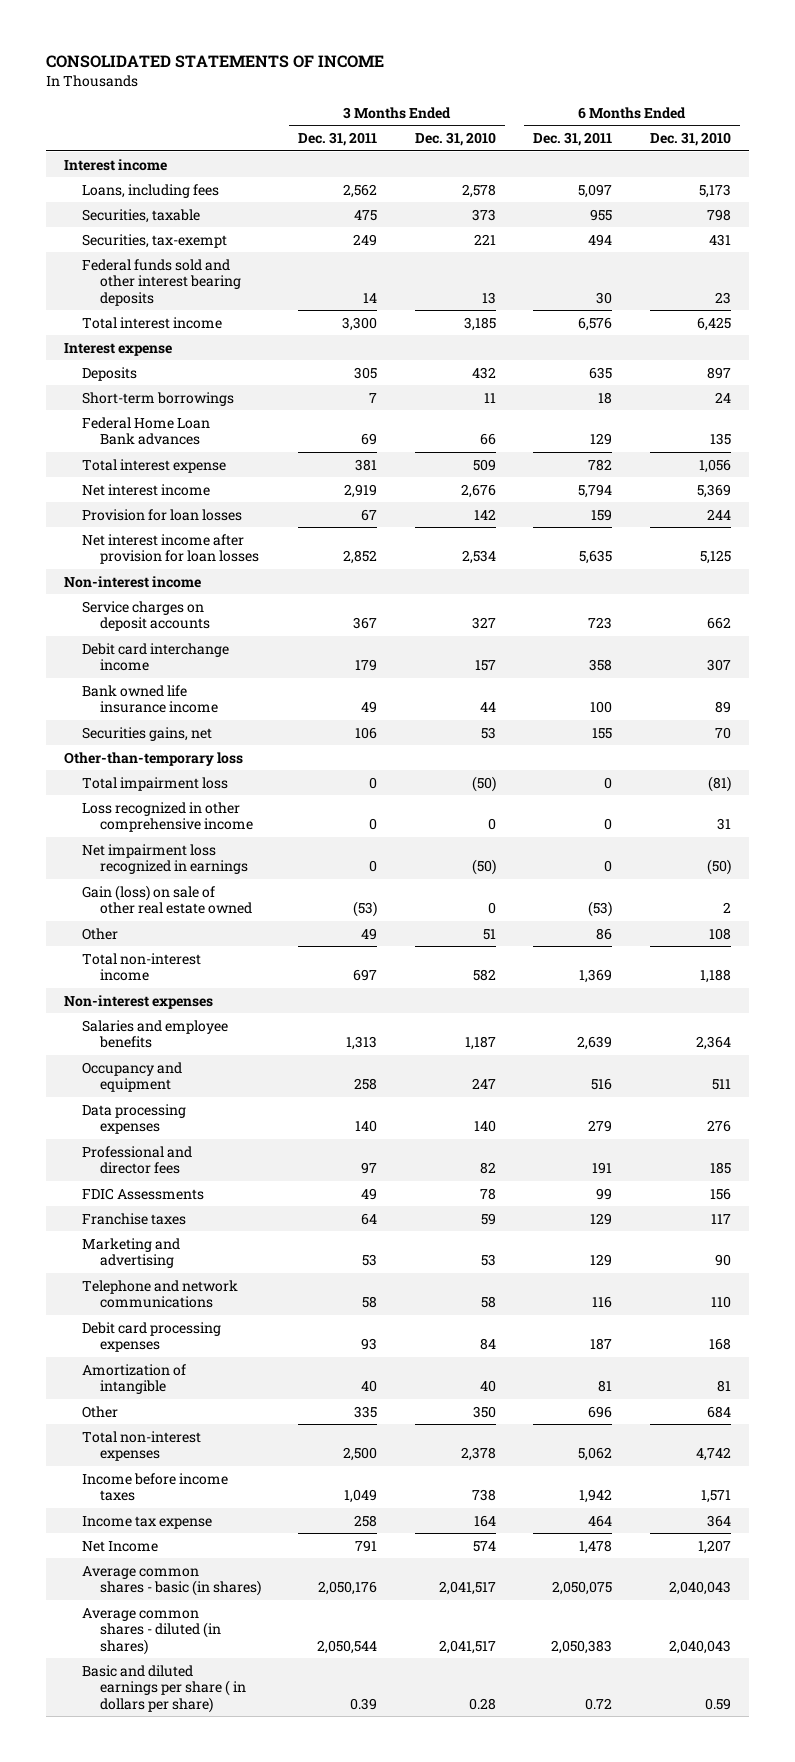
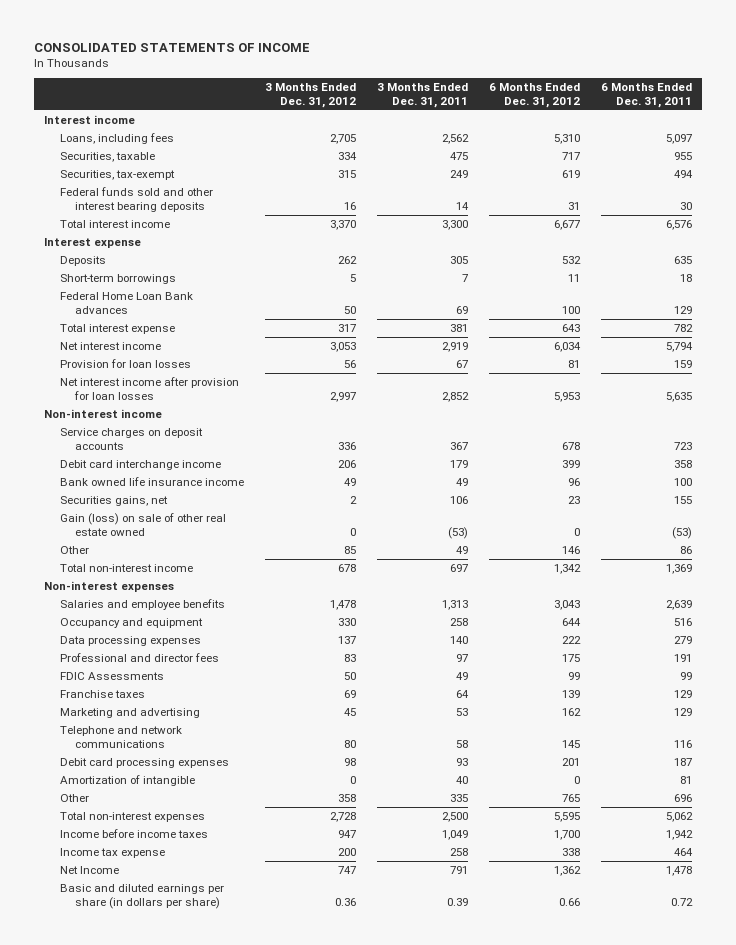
[414,132,496,147] Dec. 31, 2010 -> none
[649,132,731,147] Dec. 31, 2010 -> none
none -> [264,83,356,109] 3 Months Ended Dec. 31, 2012
none -> [488,83,580,109] 6 Months Ended Dec. 31, 2012
[64,751,244,766] Other-than-temporary loss -> none
[81,776,228,791] Total impairment loss -> none
[81,801,253,833] Loss recognized in other comprehensive income -> none
[81,843,248,875] Net impairment loss recognized in earnings -> none
[81,1565,261,1597] Average common shares - basic (in shares) -> none
[81,1607,221,1655] Average common shares - diluted (in shares) -> none
[81,1664,246,1713] Basic and diluted earnings per share ( in dollars per share) -> [59,883,224,909] Basic and diluted earnings per share (in dollars per share)

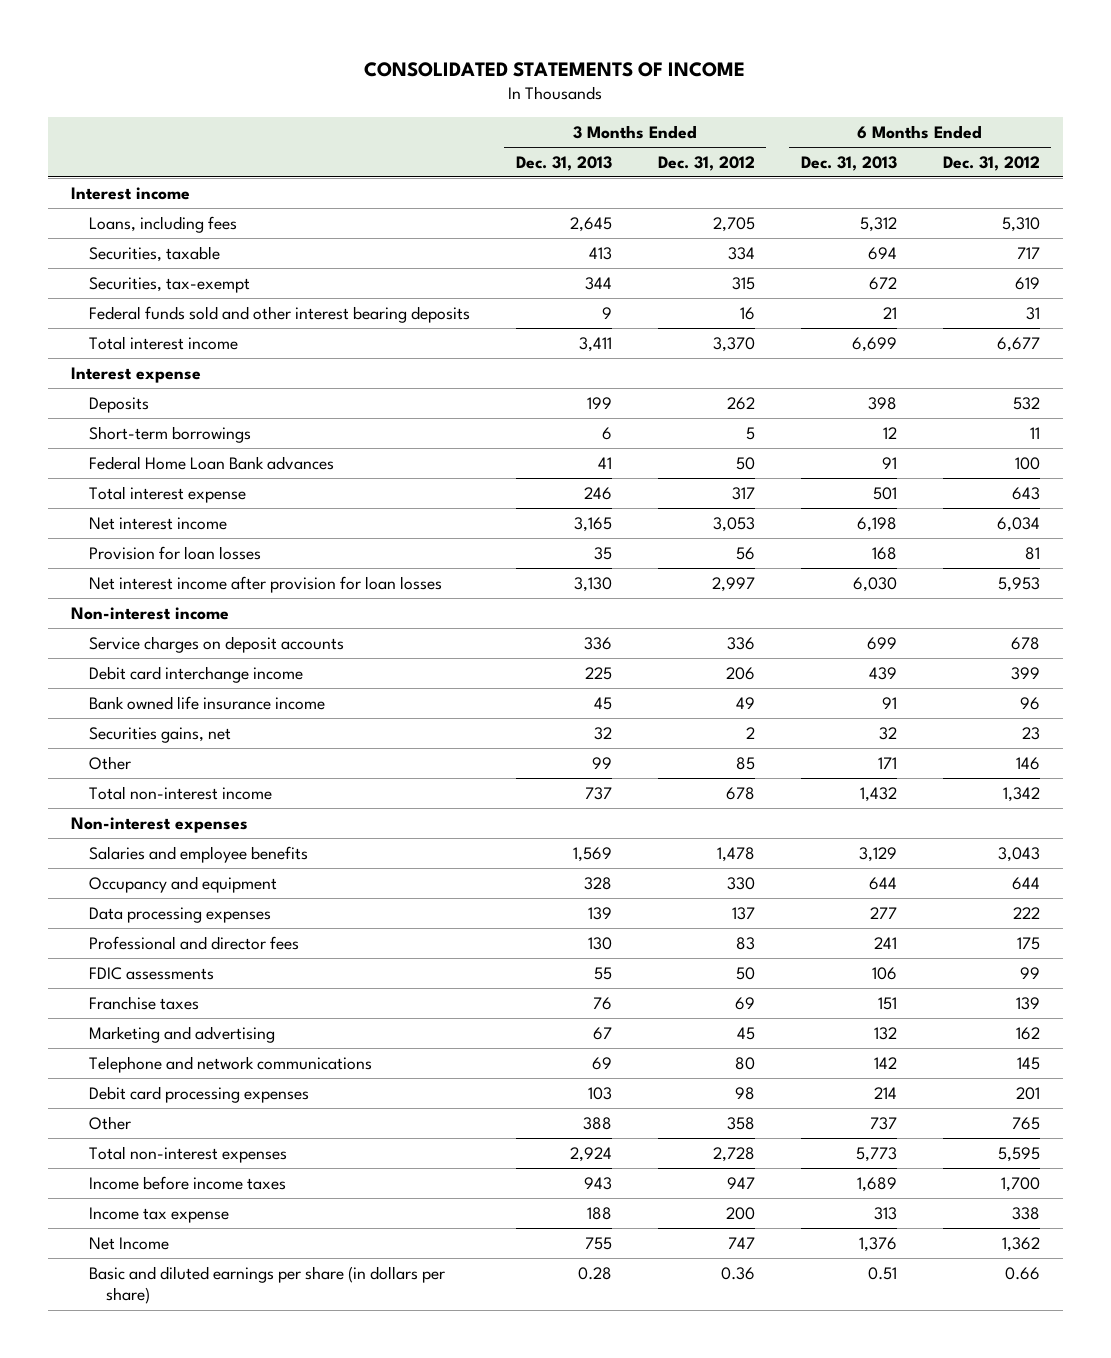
[376,83,468,109] 3 Months Ended Dec. 31, 2011 -> none
[600,83,692,109] 6 Months Ended Dec. 31, 2011 -> none
none -> [515,155,612,171] Dec. 31, 2013
none -> [800,155,897,171] Dec. 31, 2013
[59,512,226,536] Gain (loss) on sale of other real estate owned -> none
[59,671,164,680] FDIC Assessments -> [88,966,214,980] FDIC assessments
[59,774,195,786] Amortization of intangible -> none

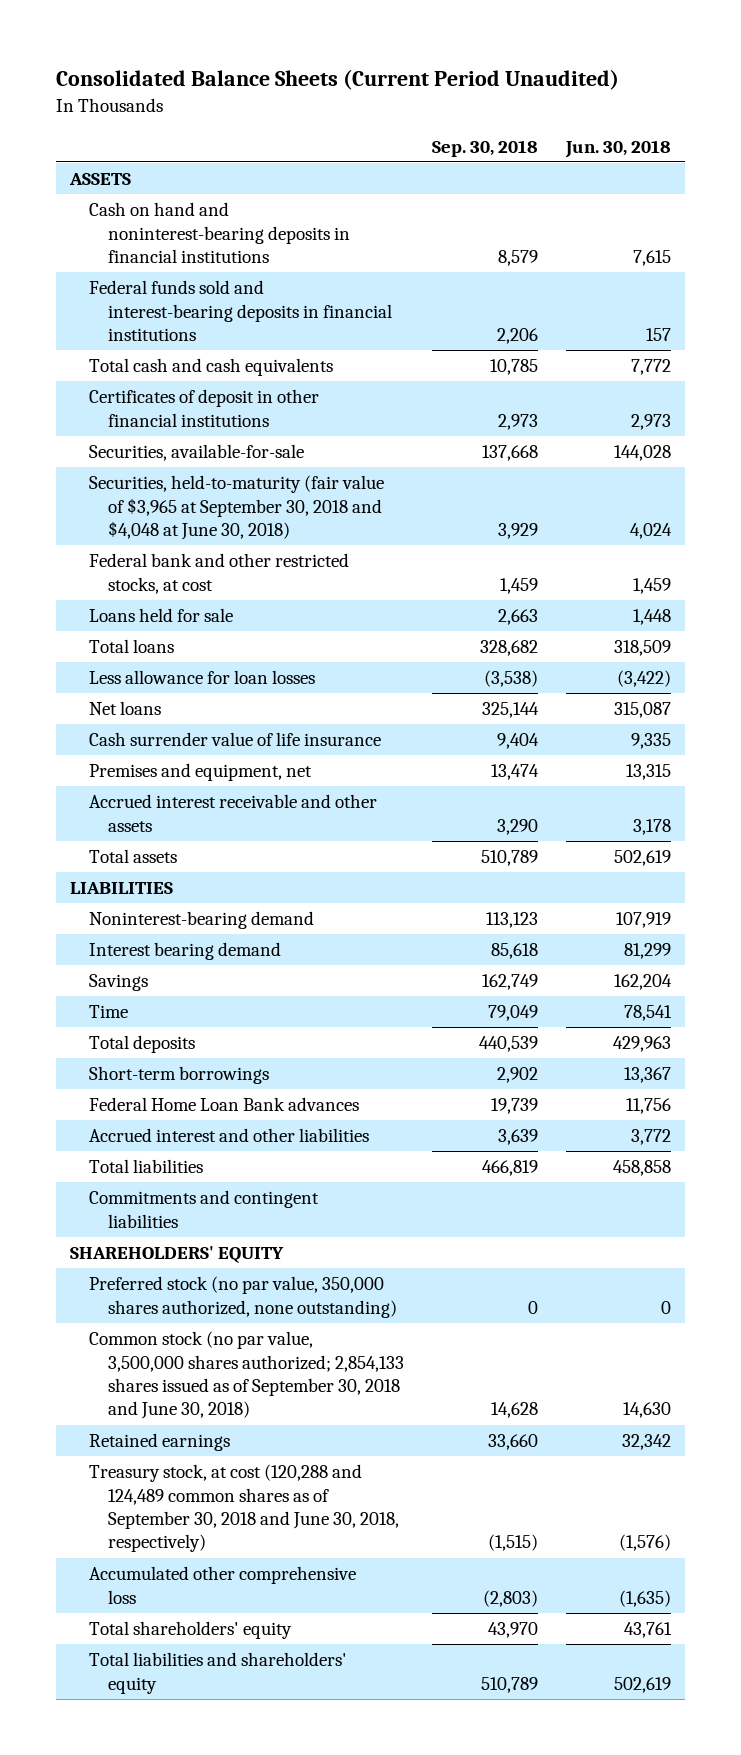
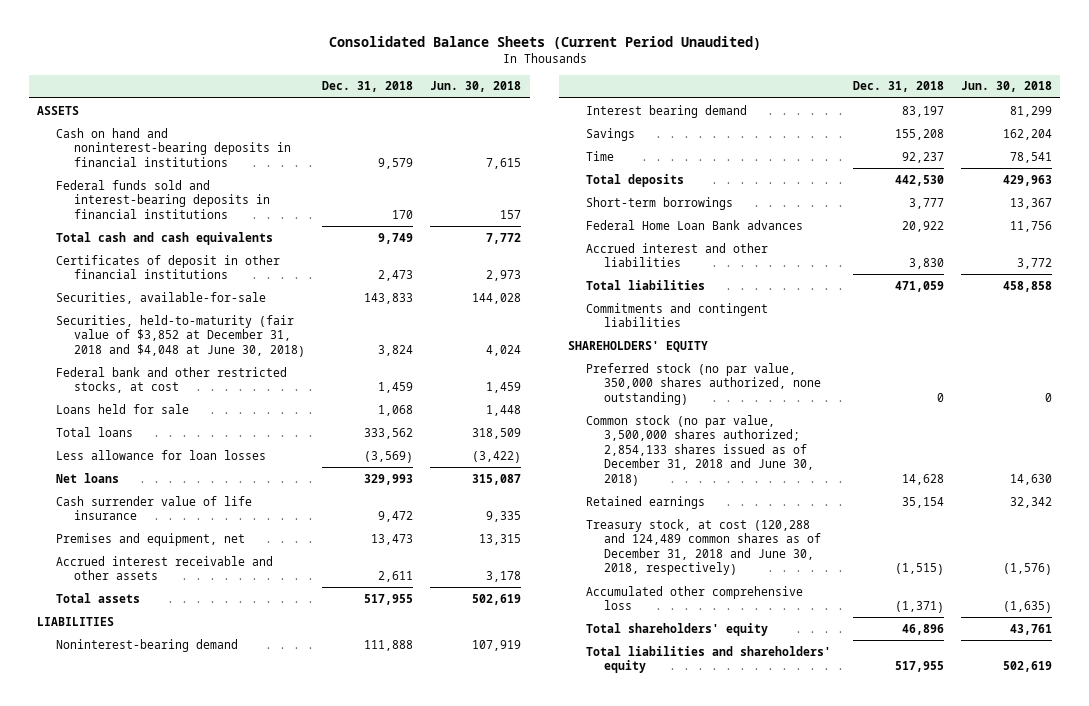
[432,139,539,157] Sep. 30, 2018 -> none
none -> [322,81,414,93] Dec. 31, 2018
[89,475,385,540] Securities, held-to-maturity (fair value of $3,965 at September 30, 2018 and $4,048 at June 30, 2018) -> [55,314,305,357] Securities, held-to-maturity (fair value of $3,852 at December 31, 2018 and $4,048 at June 30, 2018)
[89,1331,405,1420] Common stock (no par value, 3,500,000 shares authorized; 2,854,133 shares issued as of September 30, 2018 and June 30, 2018) -> [586,414,815,487] Common stock (no par value, 3,500,000 shares authorized; 2,854,133 shares issued as of December 31, 2018 and June 30, 2018)
[89,1464,400,1553] Treasury stock, at cost (120,288 and 124,489 common shares as of September 30, 2018 and June 30, 2018, respectively) -> [586,518,822,576] Treasury stock, at cost (120,288 and 124,489 common shares as of December 31, 2018 and June 30, 2018, respectively)

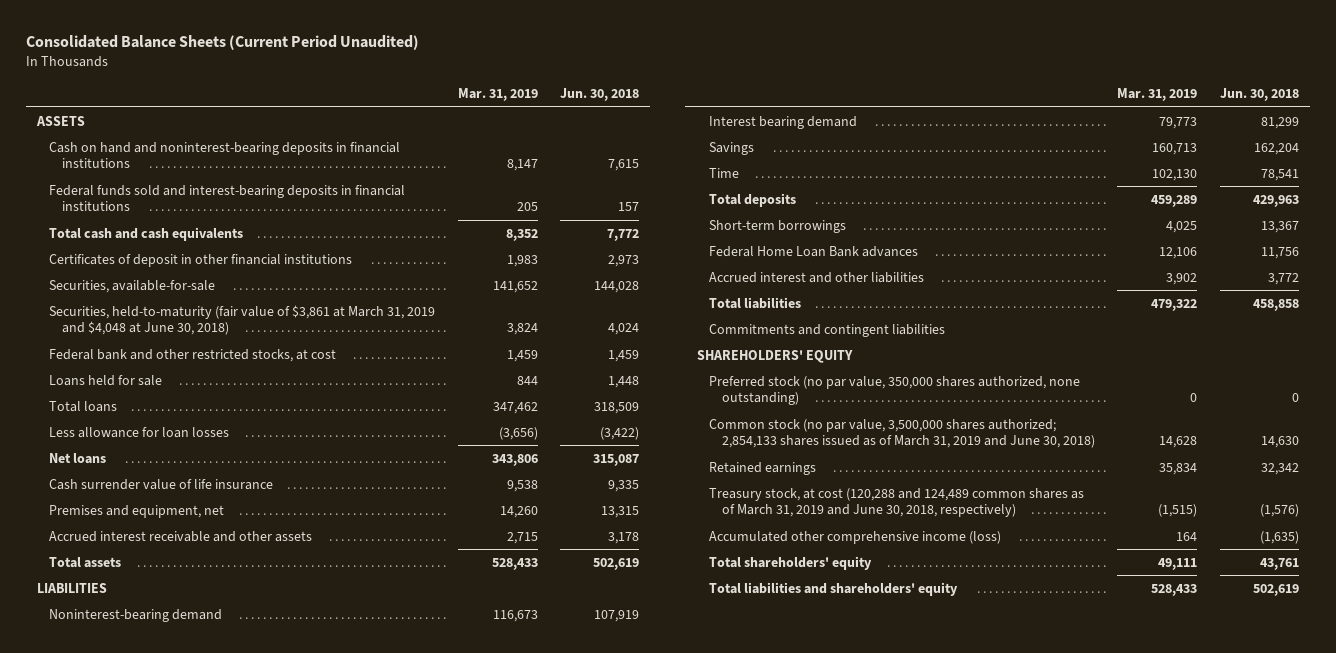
[322,81,414,93] Dec. 31, 2018 -> none
none -> [457,88,538,102] Mar. 31, 2019
[55,314,305,357] Securities, held-to-maturity (fair value of $3,852 at December 31, 2018 and $4,048 at June 30, 2018) -> [49,304,436,336] Securities, held-to-maturity (fair value of $3,861 at March 31, 2019 and $4,048 at June 30, 2018)
[586,414,815,487] Common stock (no par value, 3,500,000 shares authorized; 2,854,133 shares issued as of December 31, 2018 and June 30, 2018) -> [709,418,1095,449] Common stock (no par value, 3,500,000 shares authorized; 2,854,133 shares issued as of March 31, 2019 and June 30, 2018)
[586,518,822,576] Treasury stock, at cost (120,288 and 124,489 common shares as of December 31, 2018 and June 30, 2018, respectively) -> [709,487,1085,518] Treasury stock, at cost (120,288 and 124,489 common shares as of March 31, 2019 and June 30, 2018, respectively)
[586,585,804,611] Accumulated other comprehensive loss -> [709,530,1002,544] Accumulated other comprehensive income (loss)

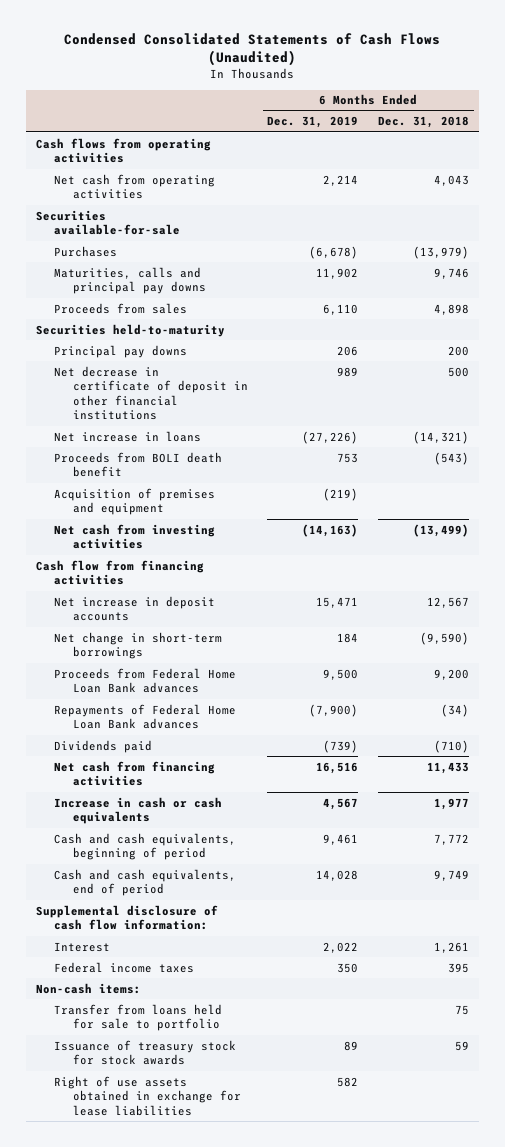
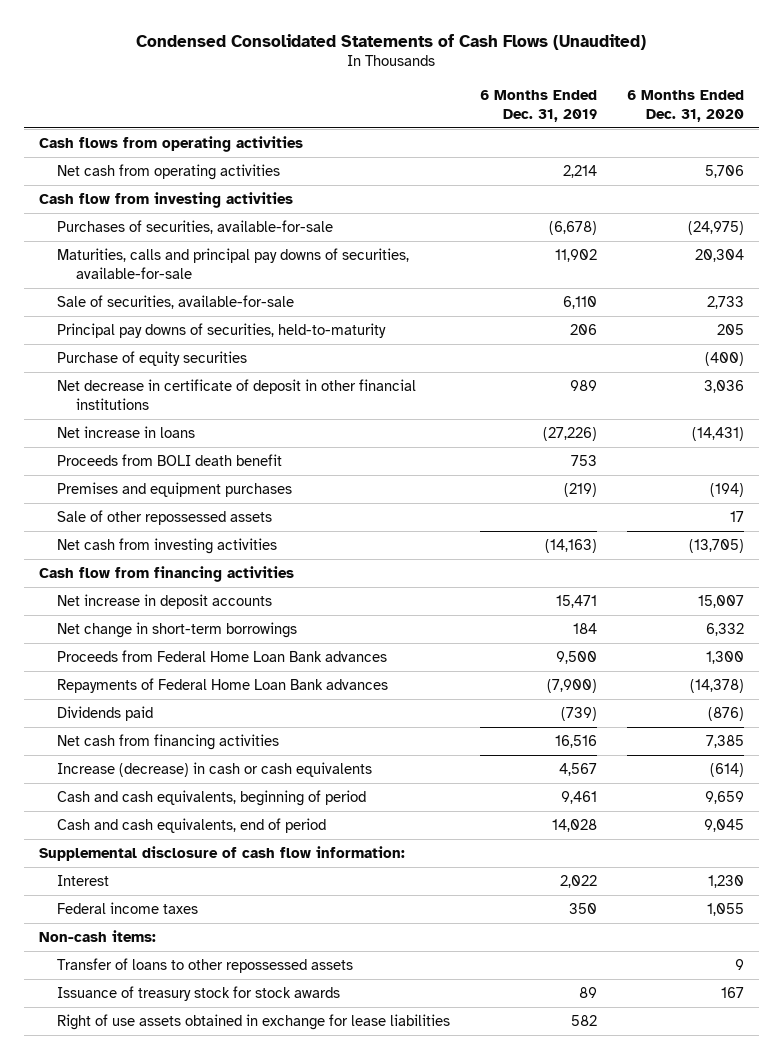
[377,116,469,129] Dec. 31, 2018 -> none
none -> [627,89,745,122] 6 Months Ended Dec. 31, 2020
[35,209,181,236] Securities available-for-sale -> none
[35,323,225,337] Securities held-to-maturity -> none
none -> [38,191,293,208] Cash flow from investing activities
[54,245,118,257] Purchases -> [57,219,334,234] Purchases of securities, available-for-sale
[54,266,206,295] Maturities, calls and principal pay downs -> [57,247,410,279] Maturities, calls and principal pay downs of securities, available-for-sale
[54,302,188,314] Proceeds from sales -> [57,294,295,309] Sale of securities, available-for-sale
[54,344,188,358] Principal pay downs -> [57,322,387,338] Principal pay downs of securities, held-to-maturity
none -> [57,350,248,366] Purchase of equity securities
[54,487,216,516] Acquisition of premises and equipment -> [57,481,293,497] Premises and equipment purchases
none -> [57,509,273,525] Sale of other repossessed assets
[54,796,223,825] Increase in cash or cash equivalents -> [57,761,373,777] Increase (decrease) in cash or cash equivalents
[54,1003,223,1032] Transfer from loans held for sale to portfolio -> none
none -> [57,957,354,973] Transfer of loans to other repossessed assets

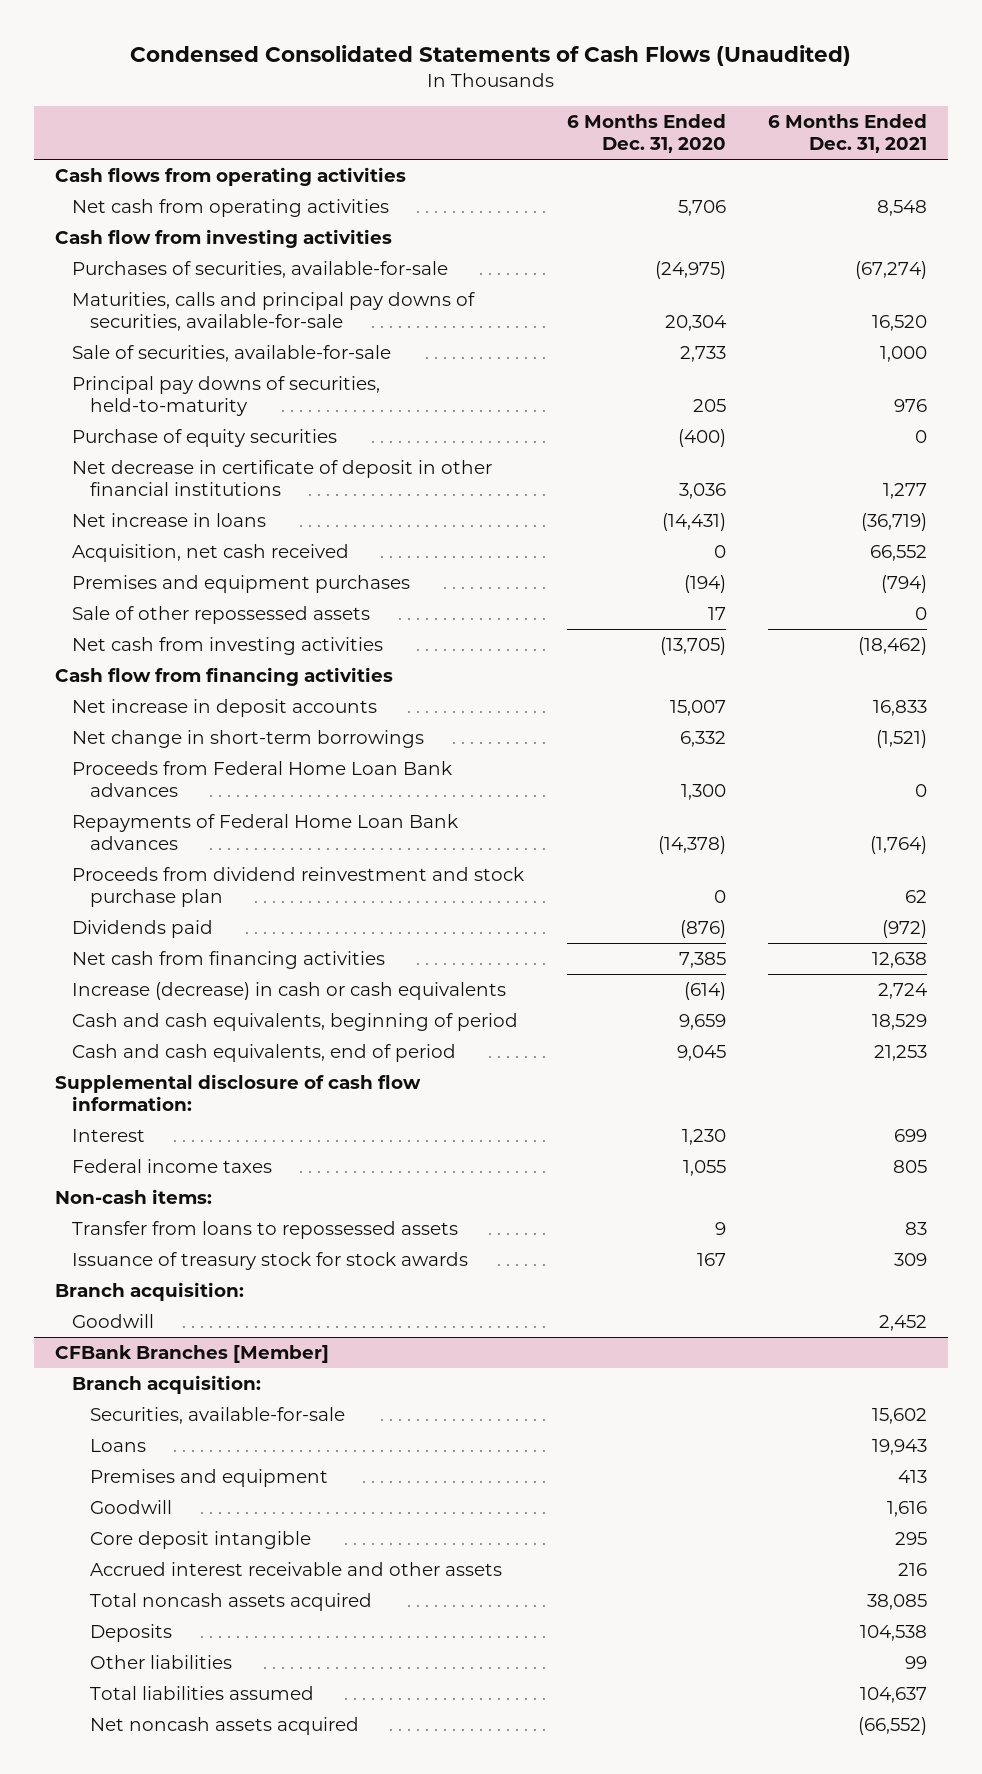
[480,89,598,122] 6 Months Ended Dec. 31, 2019 -> none
none -> [768,113,928,153] 6 Months Ended Dec. 31, 2021
[57,453,283,466] Proceeds from BOLI death benefit -> none
none -> [72,544,350,563] Acquisition, net cash received
none -> [72,867,525,908] Proceeds from dividend reinvestment and stock purchase plan
[57,957,354,973] Transfer of loans to other repossessed assets -> [72,1221,459,1240] Transfer from loans to repossessed assets
[57,1013,451,1030] Right of use assets obtained in exchange for lease liabilities -> none
none -> [54,1282,244,1302] Branch acquisition:
none -> [72,1314,155,1329] Goodwill
none -> [54,1345,329,1364] CFBank Branches [Member]
none -> [72,1375,262,1395] Branch acquisition:
none -> [89,1407,345,1425] Securities, available-for-sale
none -> [89,1439,146,1453] Loans
none -> [89,1469,328,1488] Premises and equipment
none -> [89,1500,172,1515] Goodwill
none -> [89,1531,311,1550] Core deposit intangible
none -> [89,1562,502,1577] Accrued interest receivable and other assets
none -> [89,1593,372,1612] Total noncash assets acquired
none -> [89,1624,172,1643] Deposits
none -> [89,1655,232,1670] Other liabilities
none -> [89,1686,314,1701] Total liabilities assumed
none -> [89,1717,359,1736] Net noncash assets acquired

